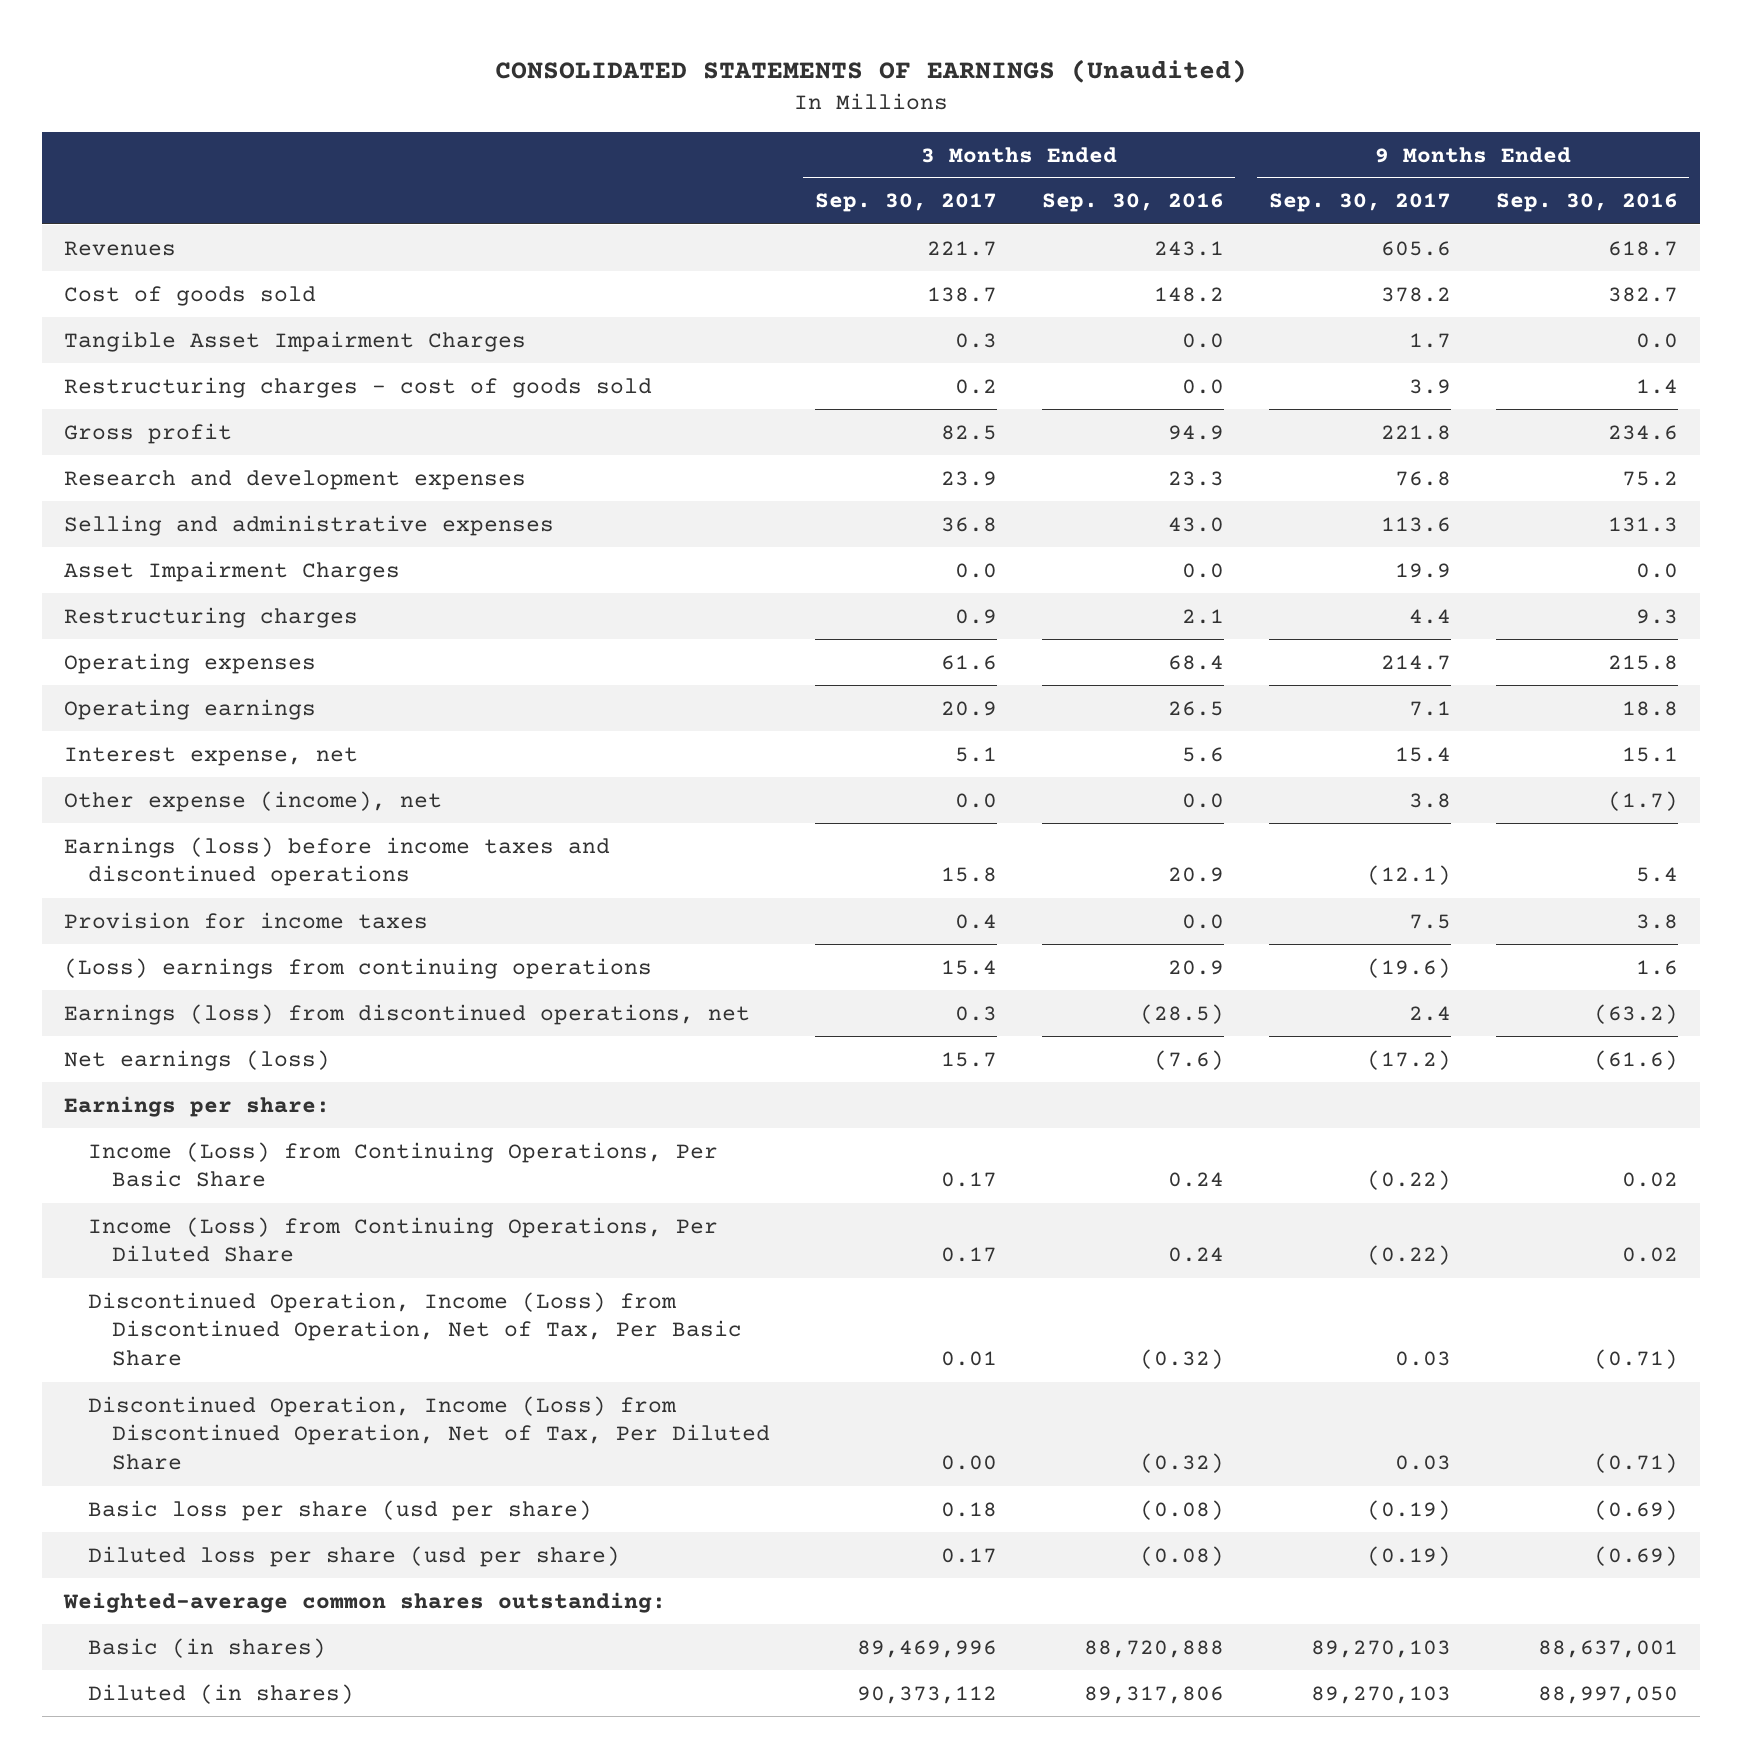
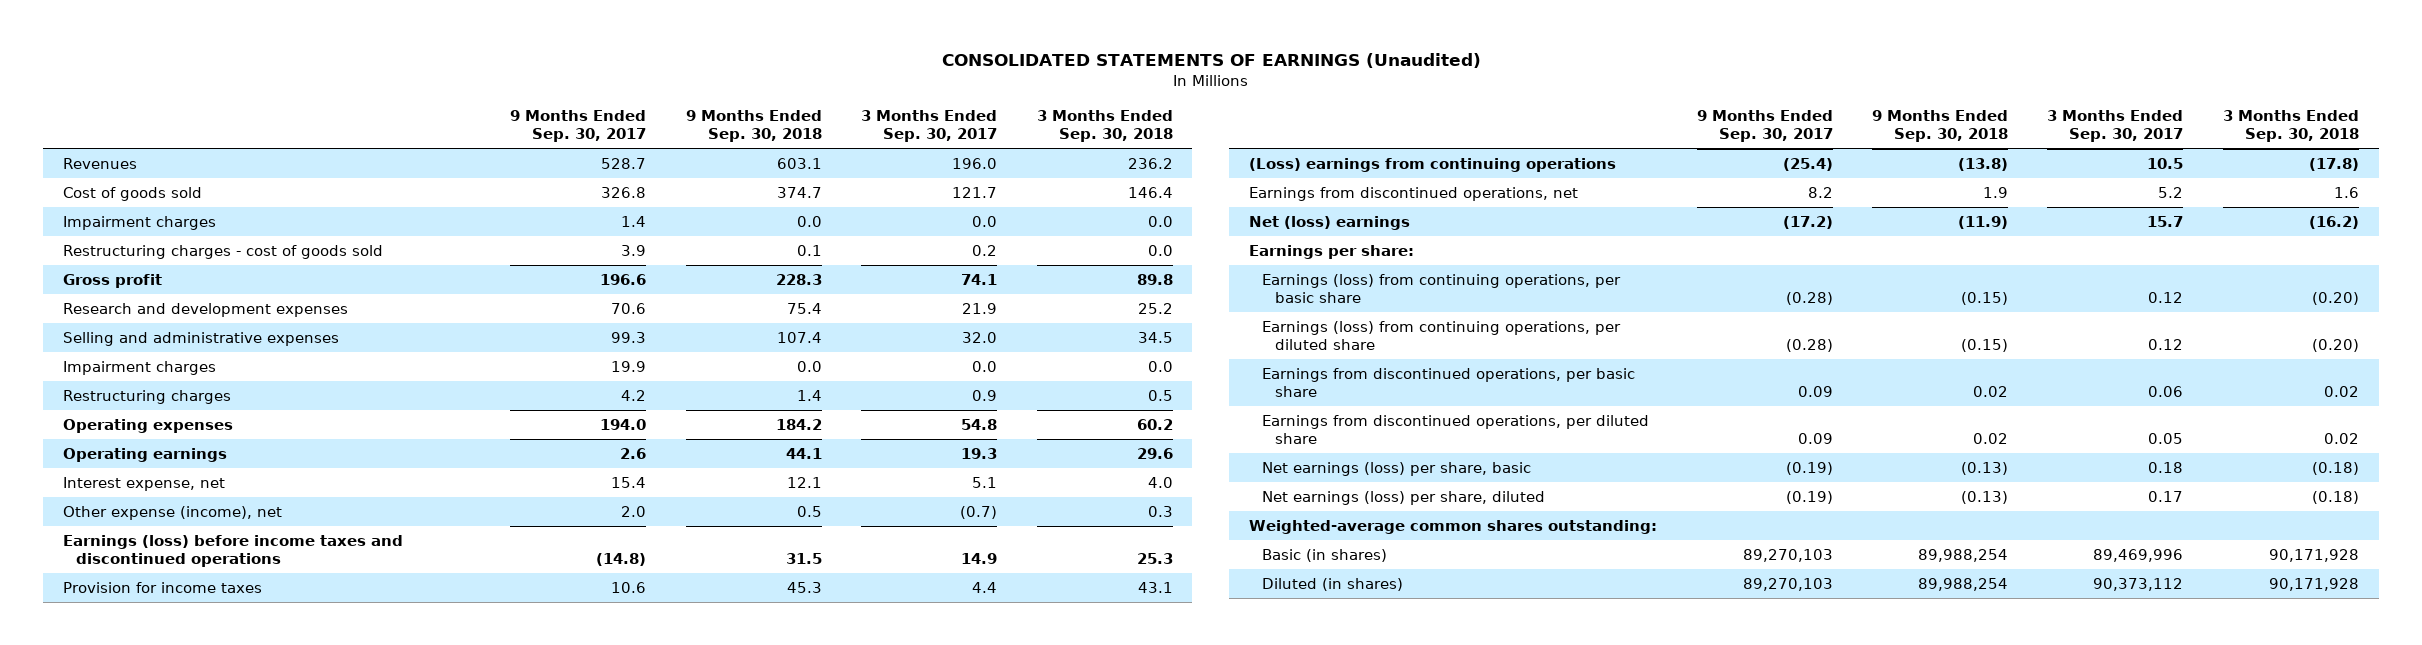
[1041,193,1224,213] Sep. 30, 2016 -> none
[1495,193,1678,213] Sep. 30, 2016 -> none
none -> [685,109,822,143] 9 Months Ended Sep. 30, 2018
none -> [1036,109,1173,143] 3 Months Ended Sep. 30, 2018
[926,240,997,256] 221.7 -> [952,157,998,169] 196.0
[1380,240,1451,256] 605.6 -> [601,157,647,169] 528.7
[926,286,997,302] 138.7 -> [952,186,998,198] 121.7
[1380,286,1451,302] 378.2 -> [601,186,647,198] 326.8
[64,330,527,352] Tangible Asset Impairment Charges -> [62,215,216,230] Impairment charges
[954,332,997,348] 0.3 -> [972,215,998,227] 0.0
[1408,332,1451,348] 1.7 -> [621,215,647,227] 1.4
[940,424,997,440] 82.5 -> [961,273,998,285] 74.1
[1380,424,1451,440] 221.8 -> [600,273,647,285] 196.6
[940,470,997,486] 23.9 -> [962,302,998,314] 21.9
[1394,470,1451,486] 76.8 -> [611,302,647,314] 70.6
[940,516,997,532] 36.8 -> [962,331,998,343] 32.0
[1380,516,1451,532] 113.6 -> [611,331,647,343] 99.3
[64,560,401,582] Asset Impairment Charges -> [62,360,216,375] Impairment charges
[1408,608,1451,624] 4.4 -> [621,389,647,401] 4.2
[940,654,997,670] 61.6 -> [961,418,998,430] 54.8
[1380,654,1451,670] 214.7 -> [600,418,647,430] 194.0
[940,700,997,716] 20.9 -> [961,447,998,459] 19.3
[1408,700,1451,716] 7.1 -> [620,447,647,459] 2.6
[954,792,997,808] 0.0 -> [960,505,998,519] (0.7)
[1408,792,1451,808] 3.8 -> [621,505,647,517] 2.0
[940,867,997,883] 15.8 -> [961,553,998,565] 14.9
[1366,865,1451,886] (12.1) -> [596,553,647,567] (14.8)
[954,913,997,929] 0.4 -> [972,581,998,593] 4.4
[1408,913,1451,929] 7.5 -> [611,581,647,593] 10.6
[940,959,997,975] 15.4 -> [2147,157,2184,169] 10.5
[1366,957,1451,978] (19.6) -> [1782,157,1833,171] (25.4)
[64,1003,751,1025] Earnings (loss) from discontinued operations, net -> [1249,186,1579,201] Earnings from discontinued operations, net
[954,1005,997,1021] 0.3 -> [2158,186,2184,198] 5.2
[1408,1005,1451,1021] 2.4 -> [1807,186,1833,198] 8.2
[64,1049,331,1071] Net earnings (loss) -> [1249,215,1411,230] Net (loss) earnings
[87,1141,718,1188] Income (Loss) from Continuing Operations, Per Basic Share -> [1262,273,1622,304] Earnings (loss) from continuing operations, per basic share
[940,1172,997,1188] 0.17 -> [2148,292,2184,304] 0.12
[1366,1170,1451,1191] (0.22) -> [1785,292,1833,306] (0.28)
[87,1216,718,1263] Income (Loss) from Continuing Operations, Per Diluted Share -> [1262,320,1622,351] Earnings (loss) from continuing operations, per diluted share
[940,1247,997,1263] 0.17 -> [2148,339,2184,351] 0.12
[1366,1245,1451,1266] (0.22) -> [1785,339,1833,353] (0.28)
[87,1291,742,1367] Discontinued Operation, Income (Loss) from Discontinued Operation, Net of Tax, Per Basic Share -> [1262,367,1636,398] Earnings from discontinued operations, per basic share
[940,1351,997,1367] 0.01 -> [2148,386,2184,398] 0.06
[1394,1351,1451,1367] 0.03 -> [1797,386,1833,398] 0.09
[87,1395,770,1471] Discontinued Operation, Income (Loss) from Discontinued Operation, Net of Tax, Per Diluted Share -> [1262,414,1650,445] Earnings from discontinued operations, per diluted share
[940,1455,997,1471] 0.00 -> [2148,433,2184,445] 0.05
[1394,1455,1451,1471] 0.03 -> [1797,433,1833,445] 0.09
[87,1499,592,1521] Basic loss per share (usd per share) -> [1262,461,1532,476] Net earnings (loss) per share, basic
[87,1545,620,1567] Diluted loss per share (usd per share) -> [1262,490,1546,505] Net earnings (loss) per share, diluted

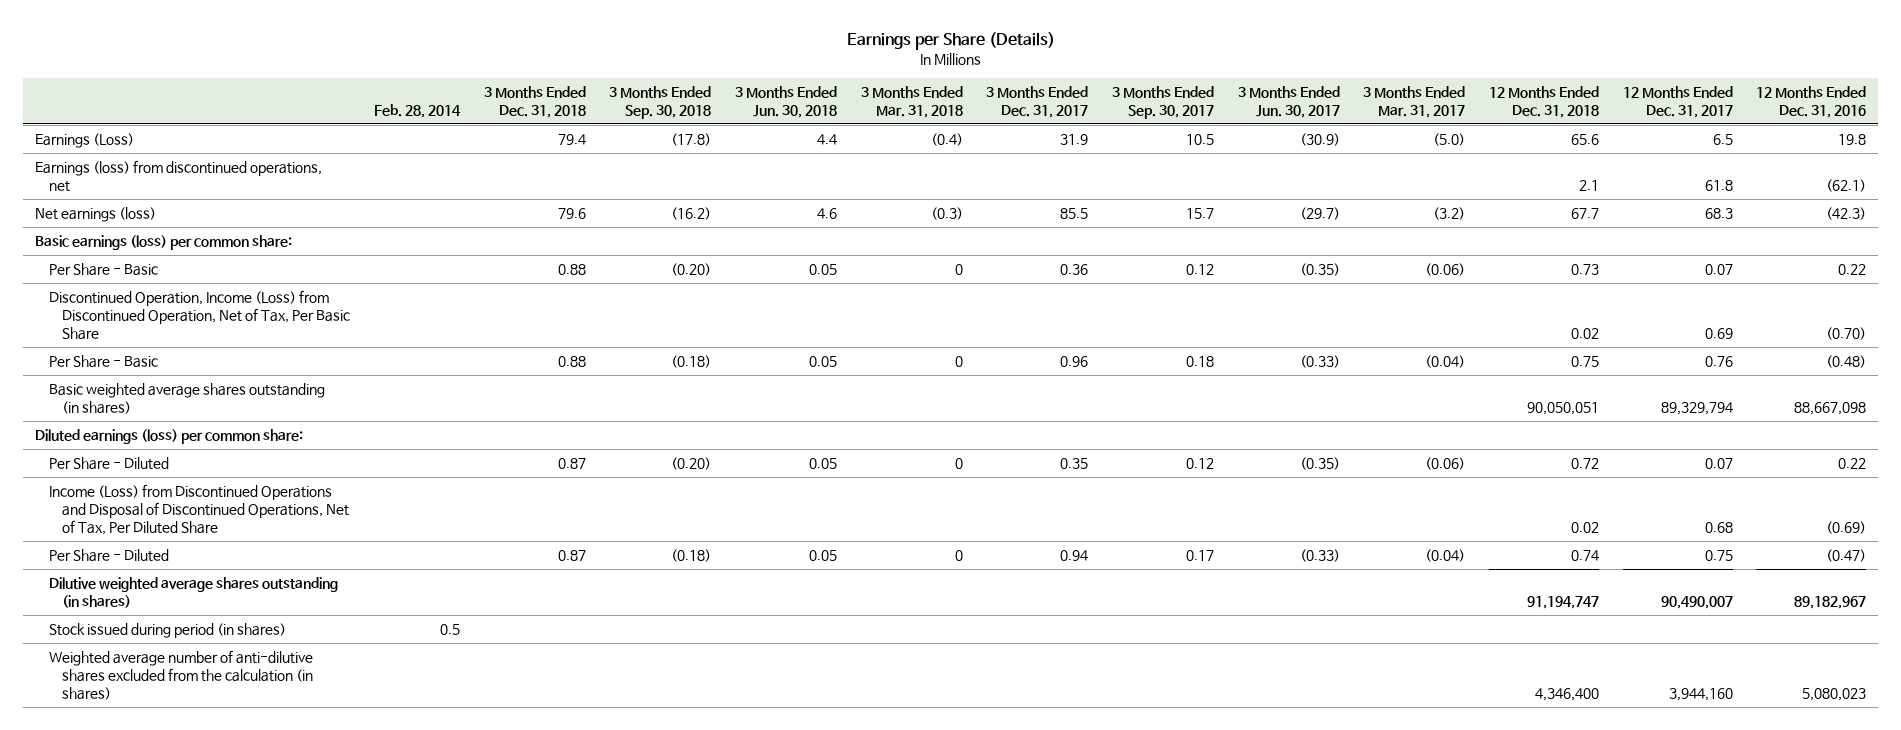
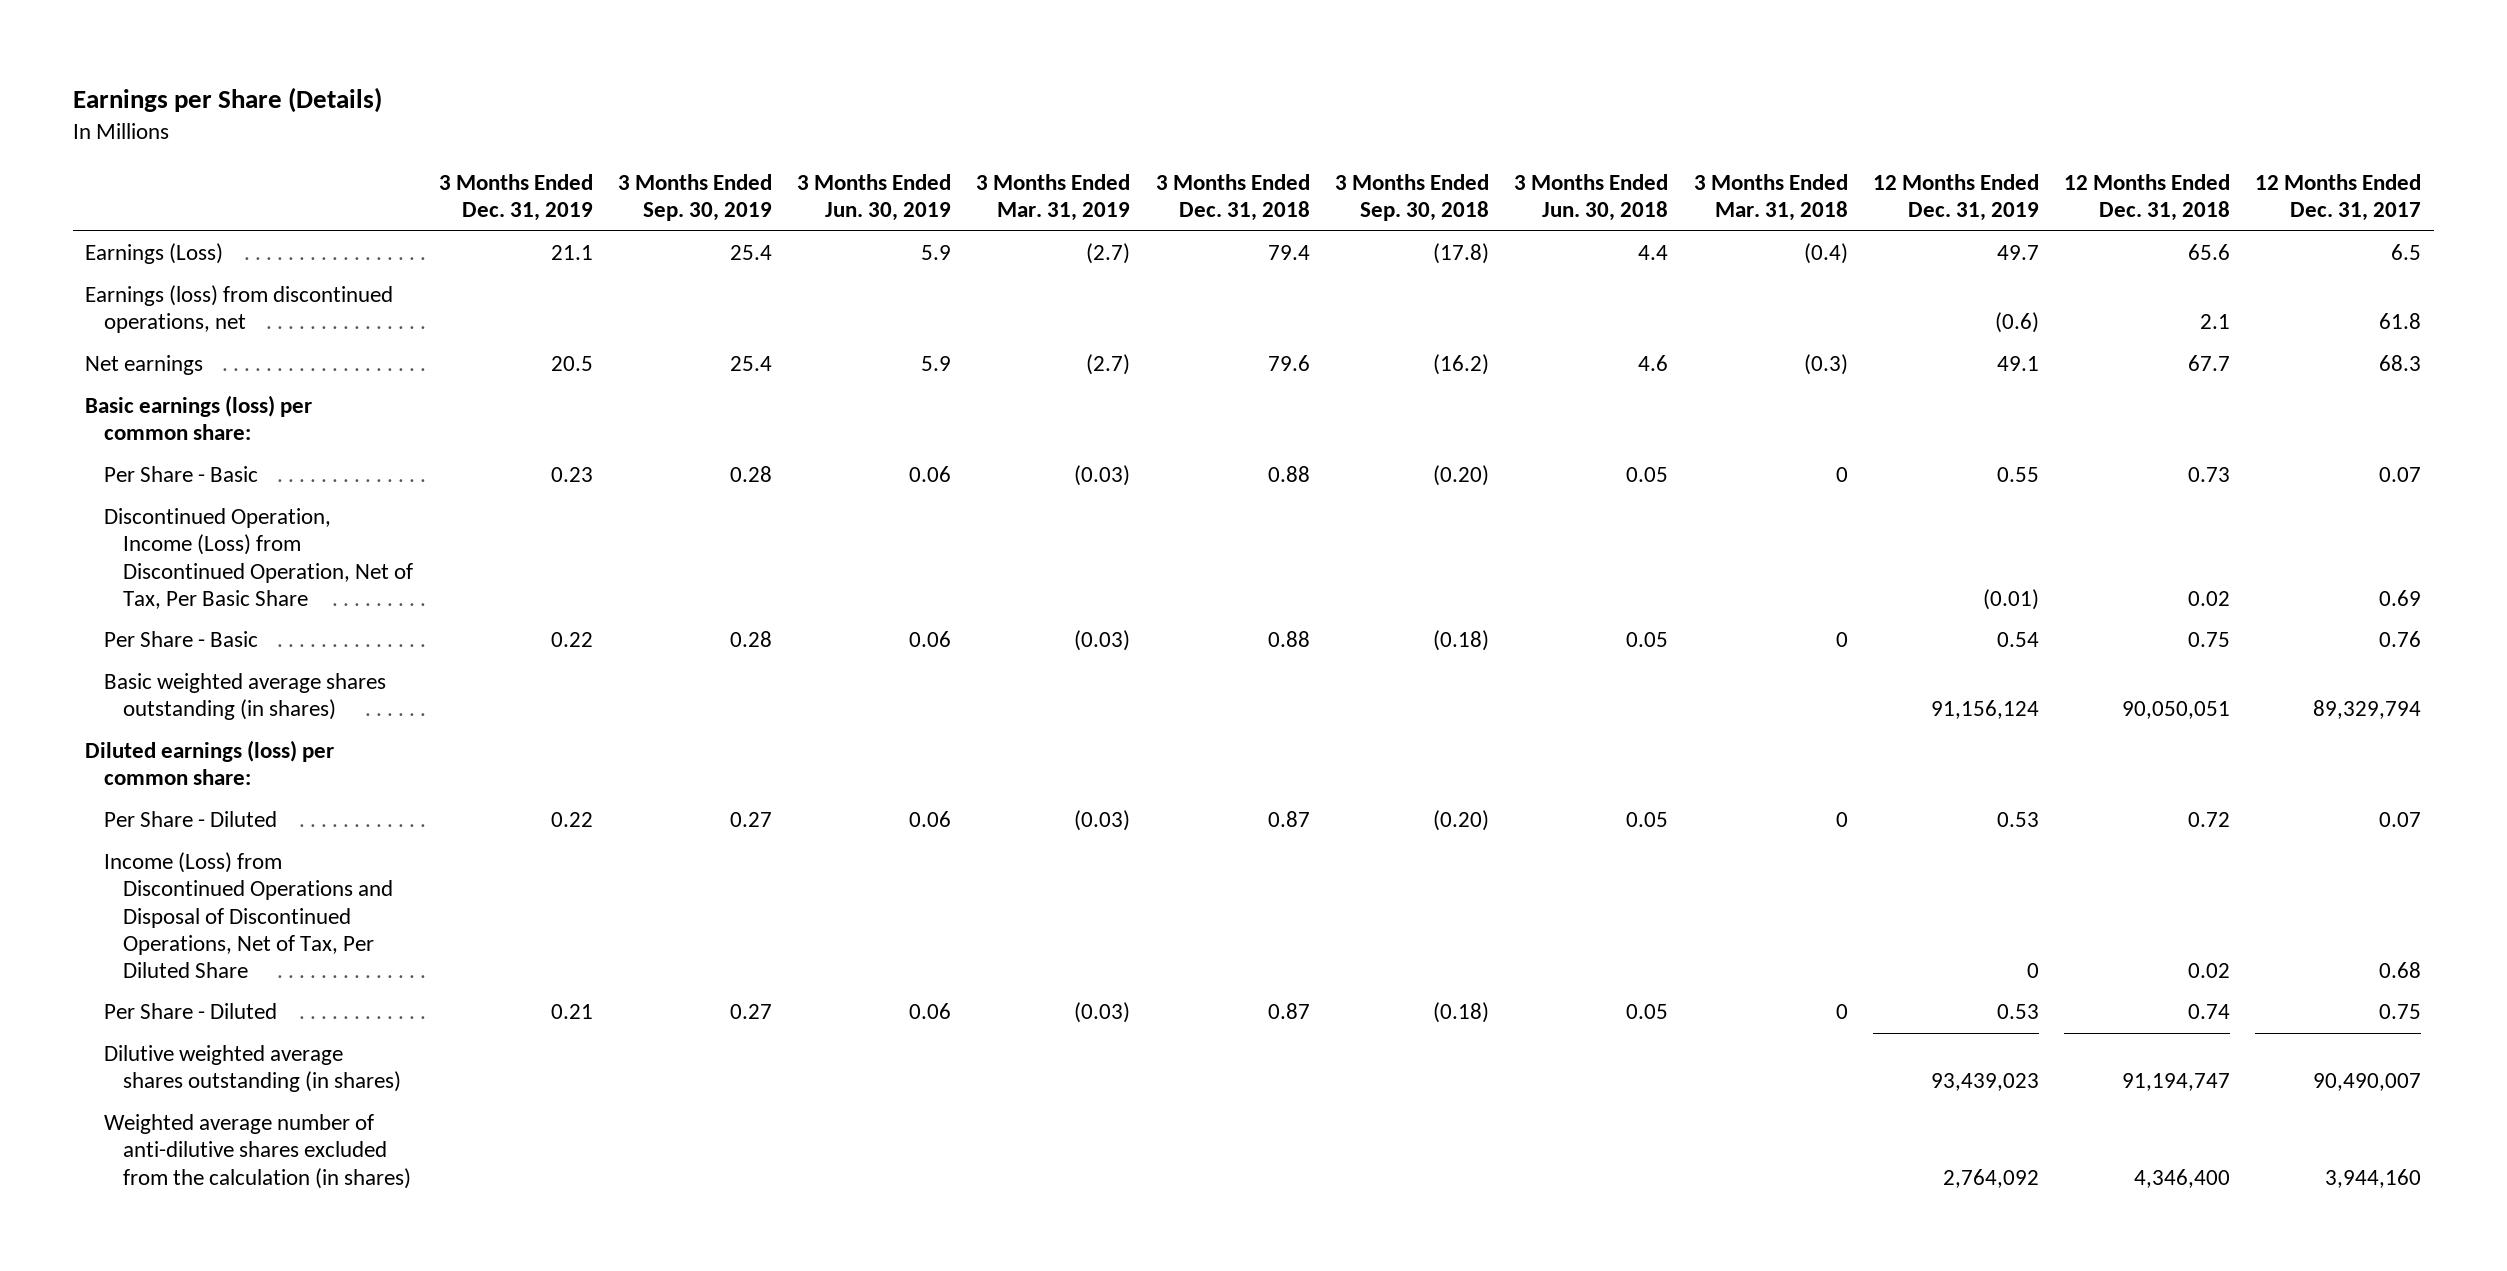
[374,103,462,118] Feb. 28, 2014 -> none
[986,85,1089,118] 3 Months Ended Dec. 31, 2017 -> none
[1112,85,1215,119] 3 Months Ended Sep. 30, 2017 -> none
[1237,85,1340,118] 3 Months Ended Jun. 30, 2017 -> none
[1363,85,1466,118] 3 Months Ended Mar. 31, 2017 -> none
[1756,85,1867,118] 12 Months Ended Dec. 31, 2016 -> none
none -> [438,174,593,222] 3 Months Ended Dec. 31, 2019
none -> [617,174,772,222] 3 Months Ended Sep. 30, 2019
none -> [797,174,952,222] 3 Months Ended Jun. 30, 2019
none -> [976,174,1131,222] 3 Months Ended Mar. 31, 2019
none -> [1872,174,2039,222] 12 Months Ended Dec. 31, 2019
[34,207,156,223] Net earnings (loss) -> [85,355,204,376] Net earnings
[48,623,286,639] Stock issued during period (in shares) -> none

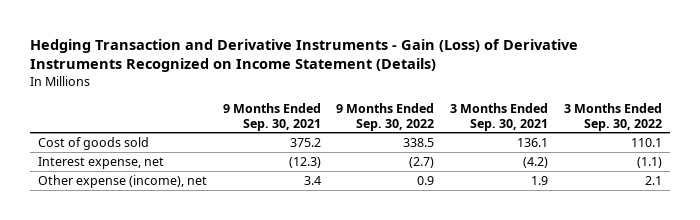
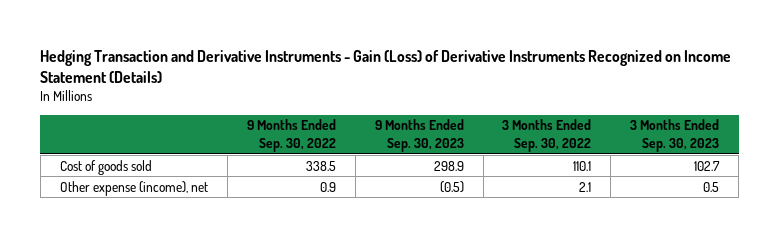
[222,102,321,131] 9 Months Ended Sep. 30, 2021 -> none
[450,102,549,131] 3 Months Ended Sep. 30, 2021 -> none
none -> [374,119,464,152] 9 Months Ended Sep. 30, 2023
none -> [630,119,720,152] 3 Months Ended Sep. 30, 2023
[38,156,165,169] Interest expense, net -> none

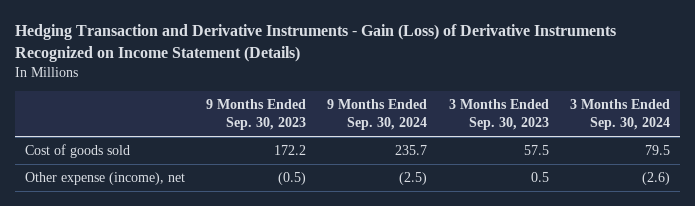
[246,119,336,152] 9 Months Ended Sep. 30, 2022 -> none
[502,119,592,152] 3 Months Ended Sep. 30, 2022 -> none
none -> [327,99,428,131] 9 Months Ended Sep. 30, 2024
none -> [569,99,670,131] 3 Months Ended Sep. 30, 2024
[433,160,464,171] 298.9 -> [274,144,307,155] 172.2
[694,160,721,171] 102.7 -> [523,144,549,155] 57.5

